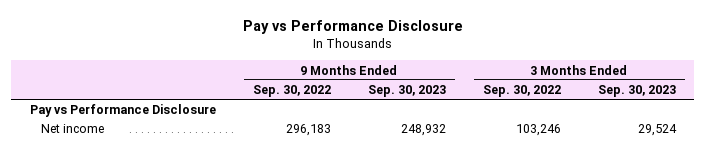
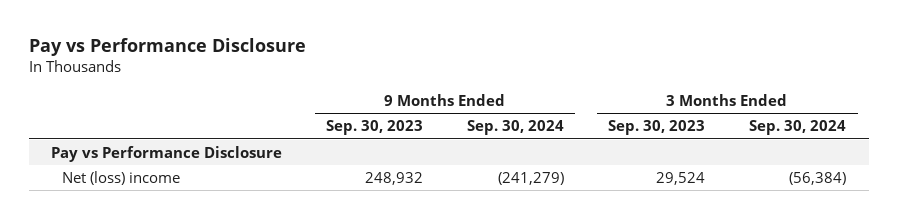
[252,84,331,97] Sep. 30, 2022 -> none
[482,84,561,97] Sep. 30, 2022 -> none
none -> [467,120,565,136] Sep. 30, 2024
none -> [749,120,847,136] Sep. 30, 2024
[40,124,104,134] Net income -> [61,171,180,186] Net (loss) income

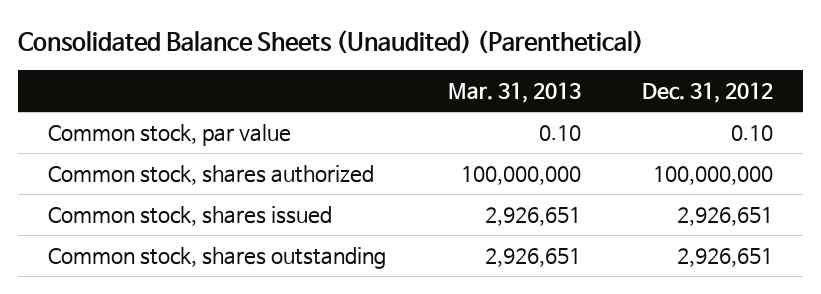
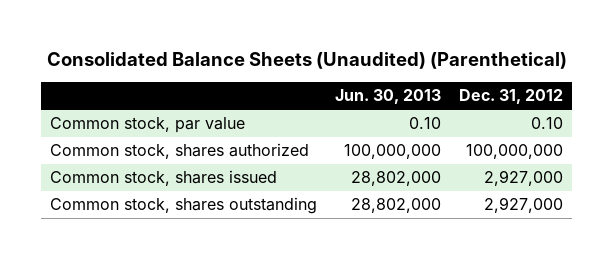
[447,82,581,104] Mar. 31, 2013 -> none
none -> [335,89,442,105] Jun. 30, 2013
[676,207,773,227] 2,926,651 -> [484,170,564,187] 2,927,000
[676,248,773,268] 2,926,651 -> [484,197,564,214] 2,927,000

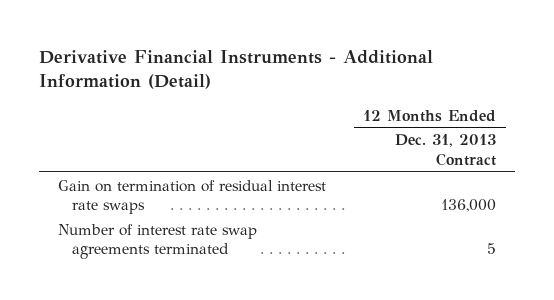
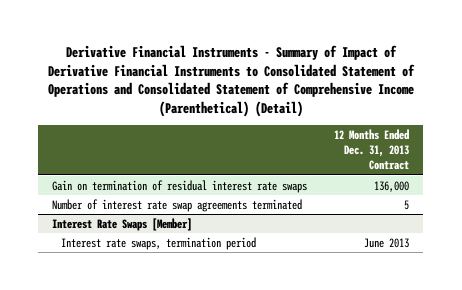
[39,50,434,90] Derivative Financial Instruments - Additional Information (Detail) -> [47,44,415,117] Derivative Financial Instruments - Summary of Impact of Derivative Financial Instruments to Consolidated Statement of Operations and Consolidated Statement of Comprehensive Income (Parenthetical) (Detail)
none -> [52,217,193,231] Interest Rate Swaps [Member]
none -> [61,236,257,250] Interest rate swaps, termination period

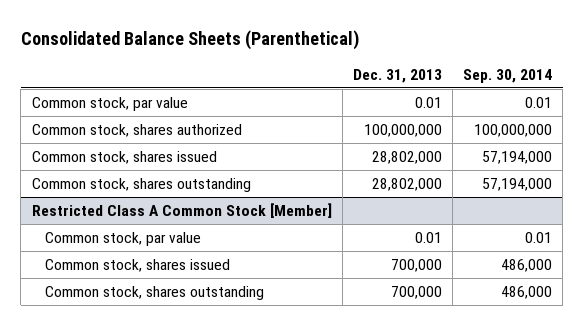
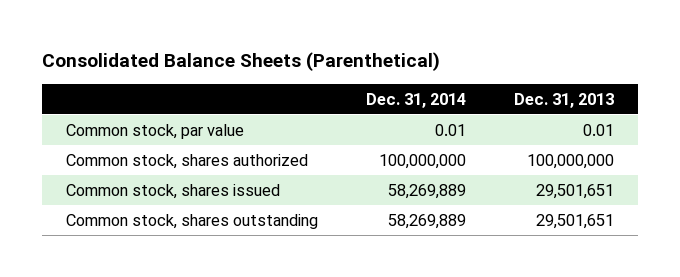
[463,68,553,83] Sep. 30, 2014 -> none
none -> [365,92,466,108] Dec. 31, 2014
[31,203,332,219] Restricted Class A Common Stock [Member] -> none
[44,232,201,247] Common stock, par value -> none
[44,259,230,273] Common stock, shares issued -> none
[44,286,264,301] Common stock, shares outstanding -> none
[371,151,442,165] 28,802,000 -> [536,183,615,199] 29,501,651
[371,178,442,192] 28,802,000 -> [536,213,615,229] 29,501,651

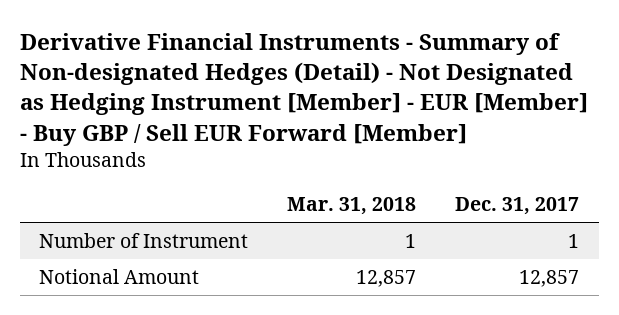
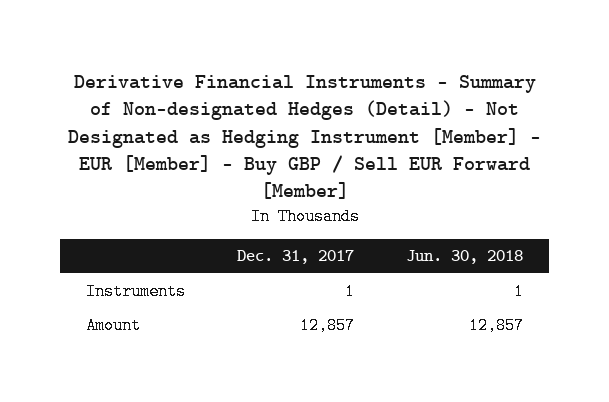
[287,197,417,216] Mar. 31, 2018 -> none
none -> [405,250,523,265] Jun. 30, 2018
[39,232,249,248] Number of Instrument -> [86,283,187,301] Instruments
[39,268,200,284] Notional Amount -> [86,317,142,335] Amount

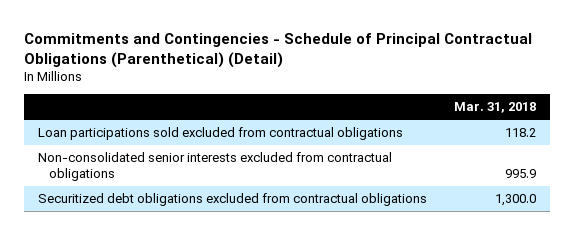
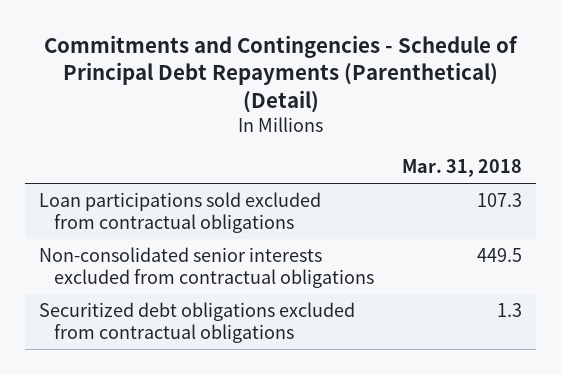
[24,33,533,69] Commitments and Contingencies - Schedule of Principal Contractual Obligations (Parenthetical) (Detail) -> [43,34,518,113] Commitments and Contingencies - Schedule of Principal Debt Repayments (Parenthetical) (Detail)
[505,127,537,137] 118.2 -> [477,193,523,208] 107.3
[505,168,537,178] 995.9 -> [477,248,523,263] 449.5
[495,193,537,206] 1,300.0 -> [497,303,523,318] 1.3

